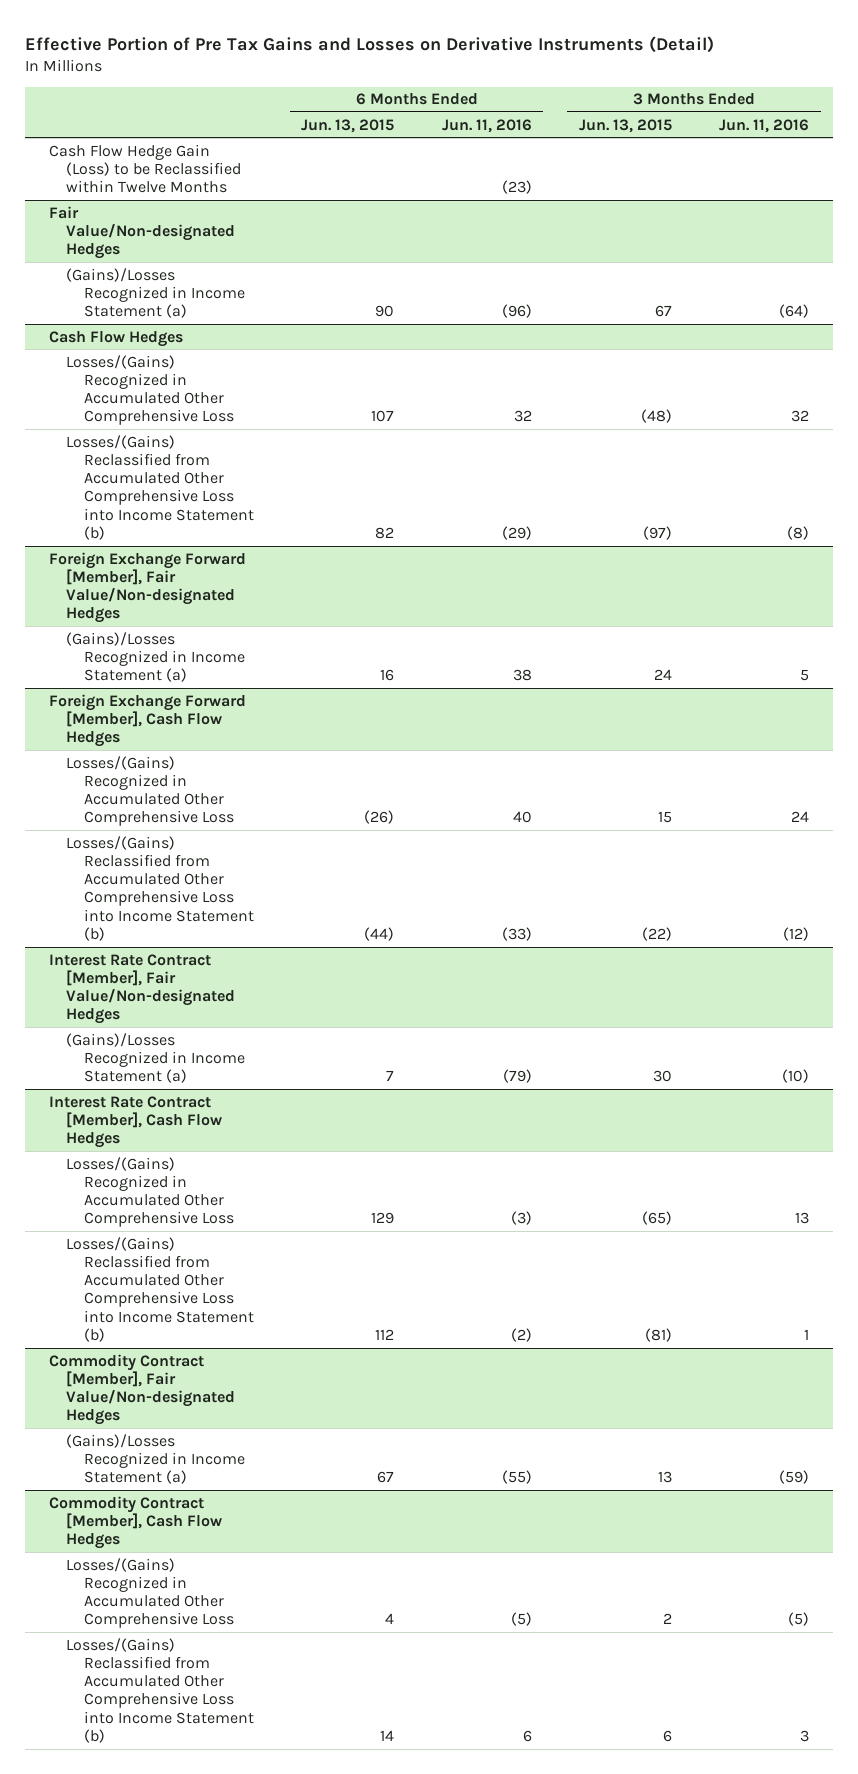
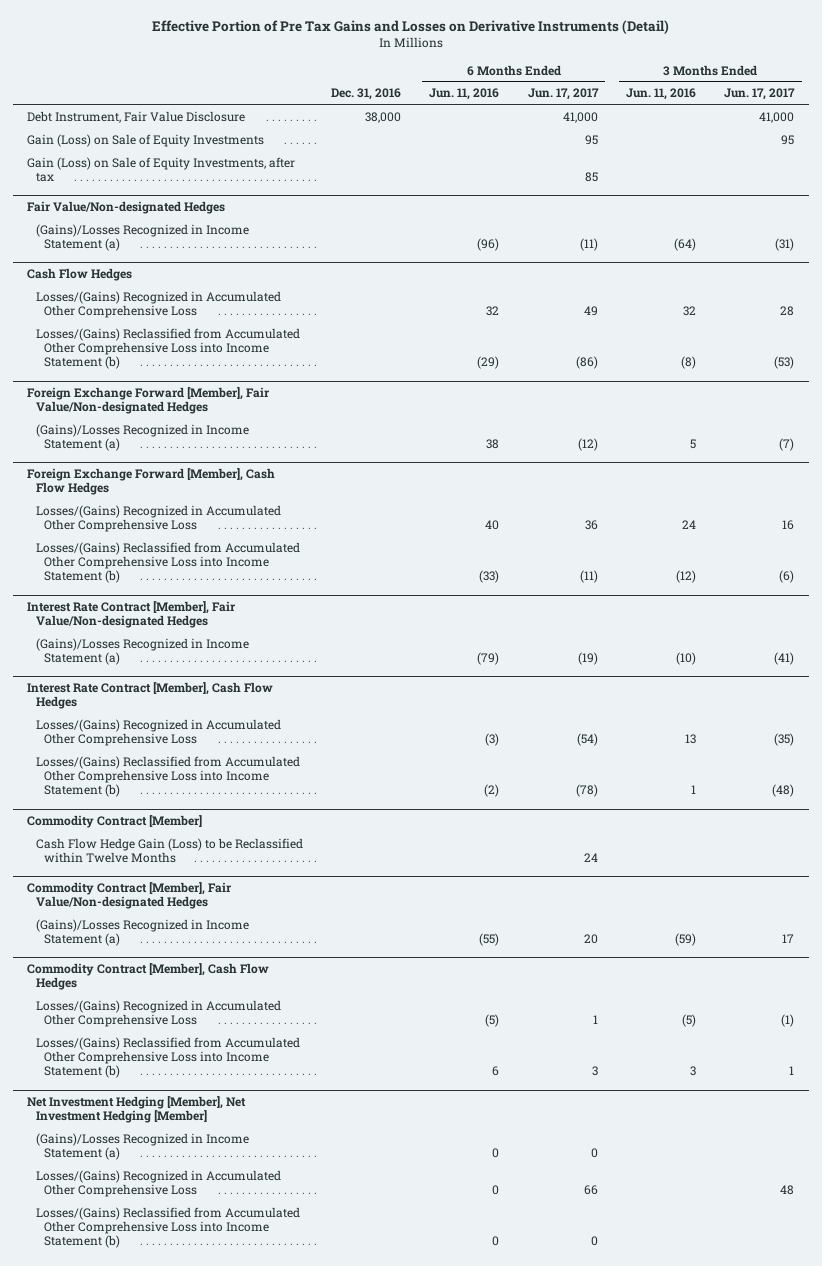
[301,118,395,133] Jun. 13, 2015 -> none
[578,118,672,133] Jun. 13, 2015 -> none
none -> [331,88,402,101] Dec. 31, 2016
none -> [527,88,599,101] Jun. 17, 2017
none -> [724,88,796,101] Jun. 17, 2017
[48,143,242,194] Cash Flow Hedge Gain (Loss) to be Reclassified within Twelve Months -> none
none -> [27,110,246,123] Debt Instrument, Fair Value Disclosure
none -> [27,133,265,147] Gain (Loss) on Sale of Equity Investments
none -> [27,156,296,183] Gain (Loss) on Sale of Equity Investments, after tax
none -> [27,814,203,828] Commodity Contract [Member]
none -> [35,837,303,864] Cash Flow Hedge Gain (Loss) to be Reclassified within Twelve Months
none -> [27,1095,247,1124] Net Investment Hedging [Member], Net Investment Hedging [Member]
none -> [35,1132,249,1161] (Gains)/Losses Recognized in Income Statement (a)
none -> [35,1169,281,1198] Losses/(Gains) Recognized in Accumulated Other Comprehensive Loss
none -> [35,1206,300,1249] Losses/(Gains) Reclassified from Accumulated Other Comprehensive Loss into Income Statement (b)

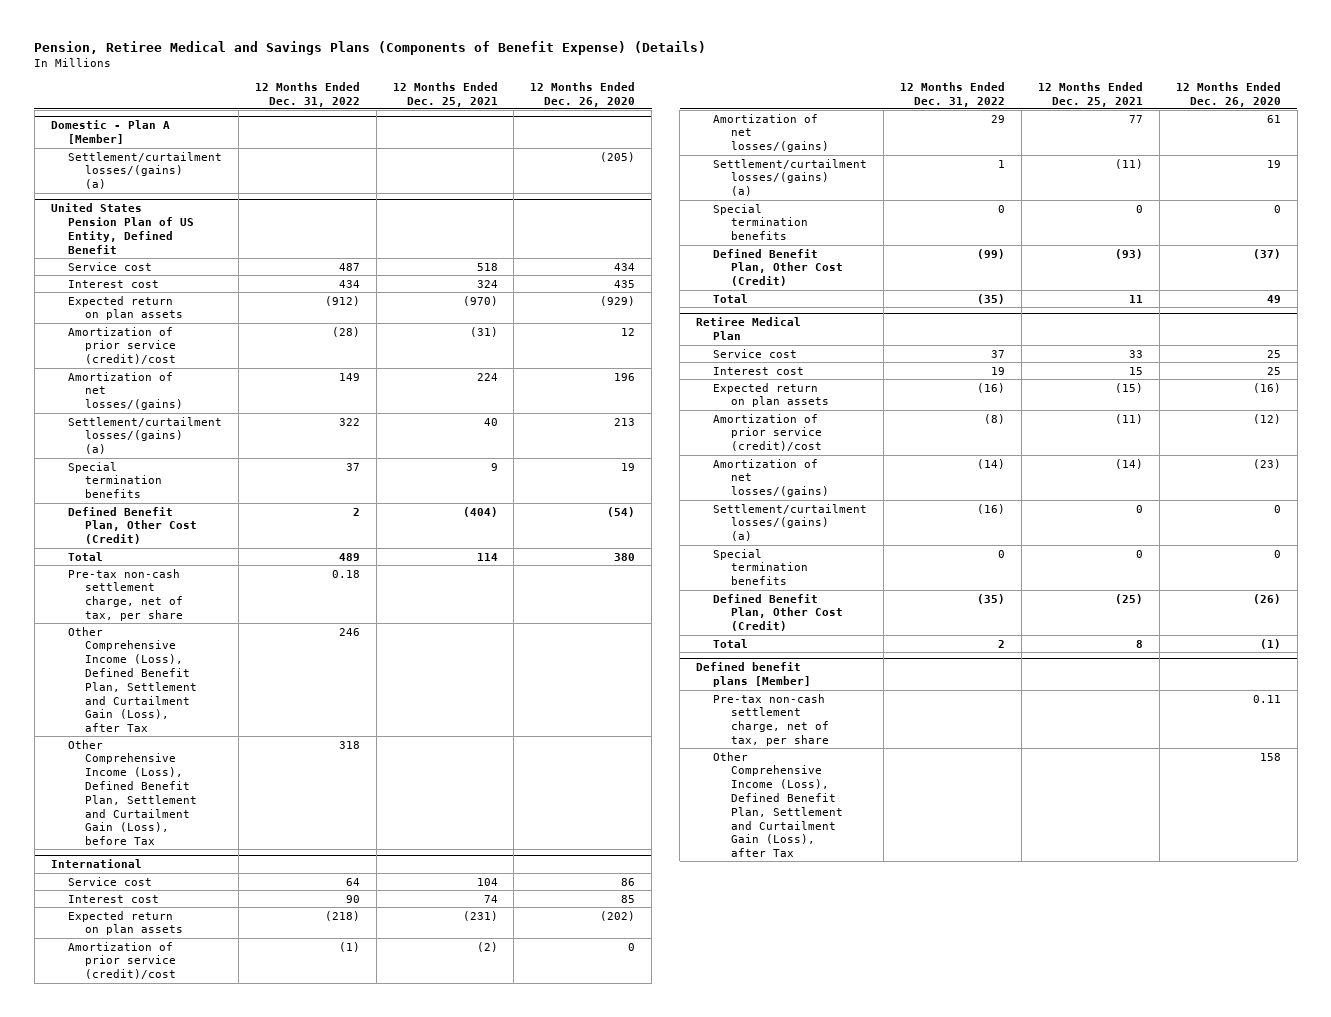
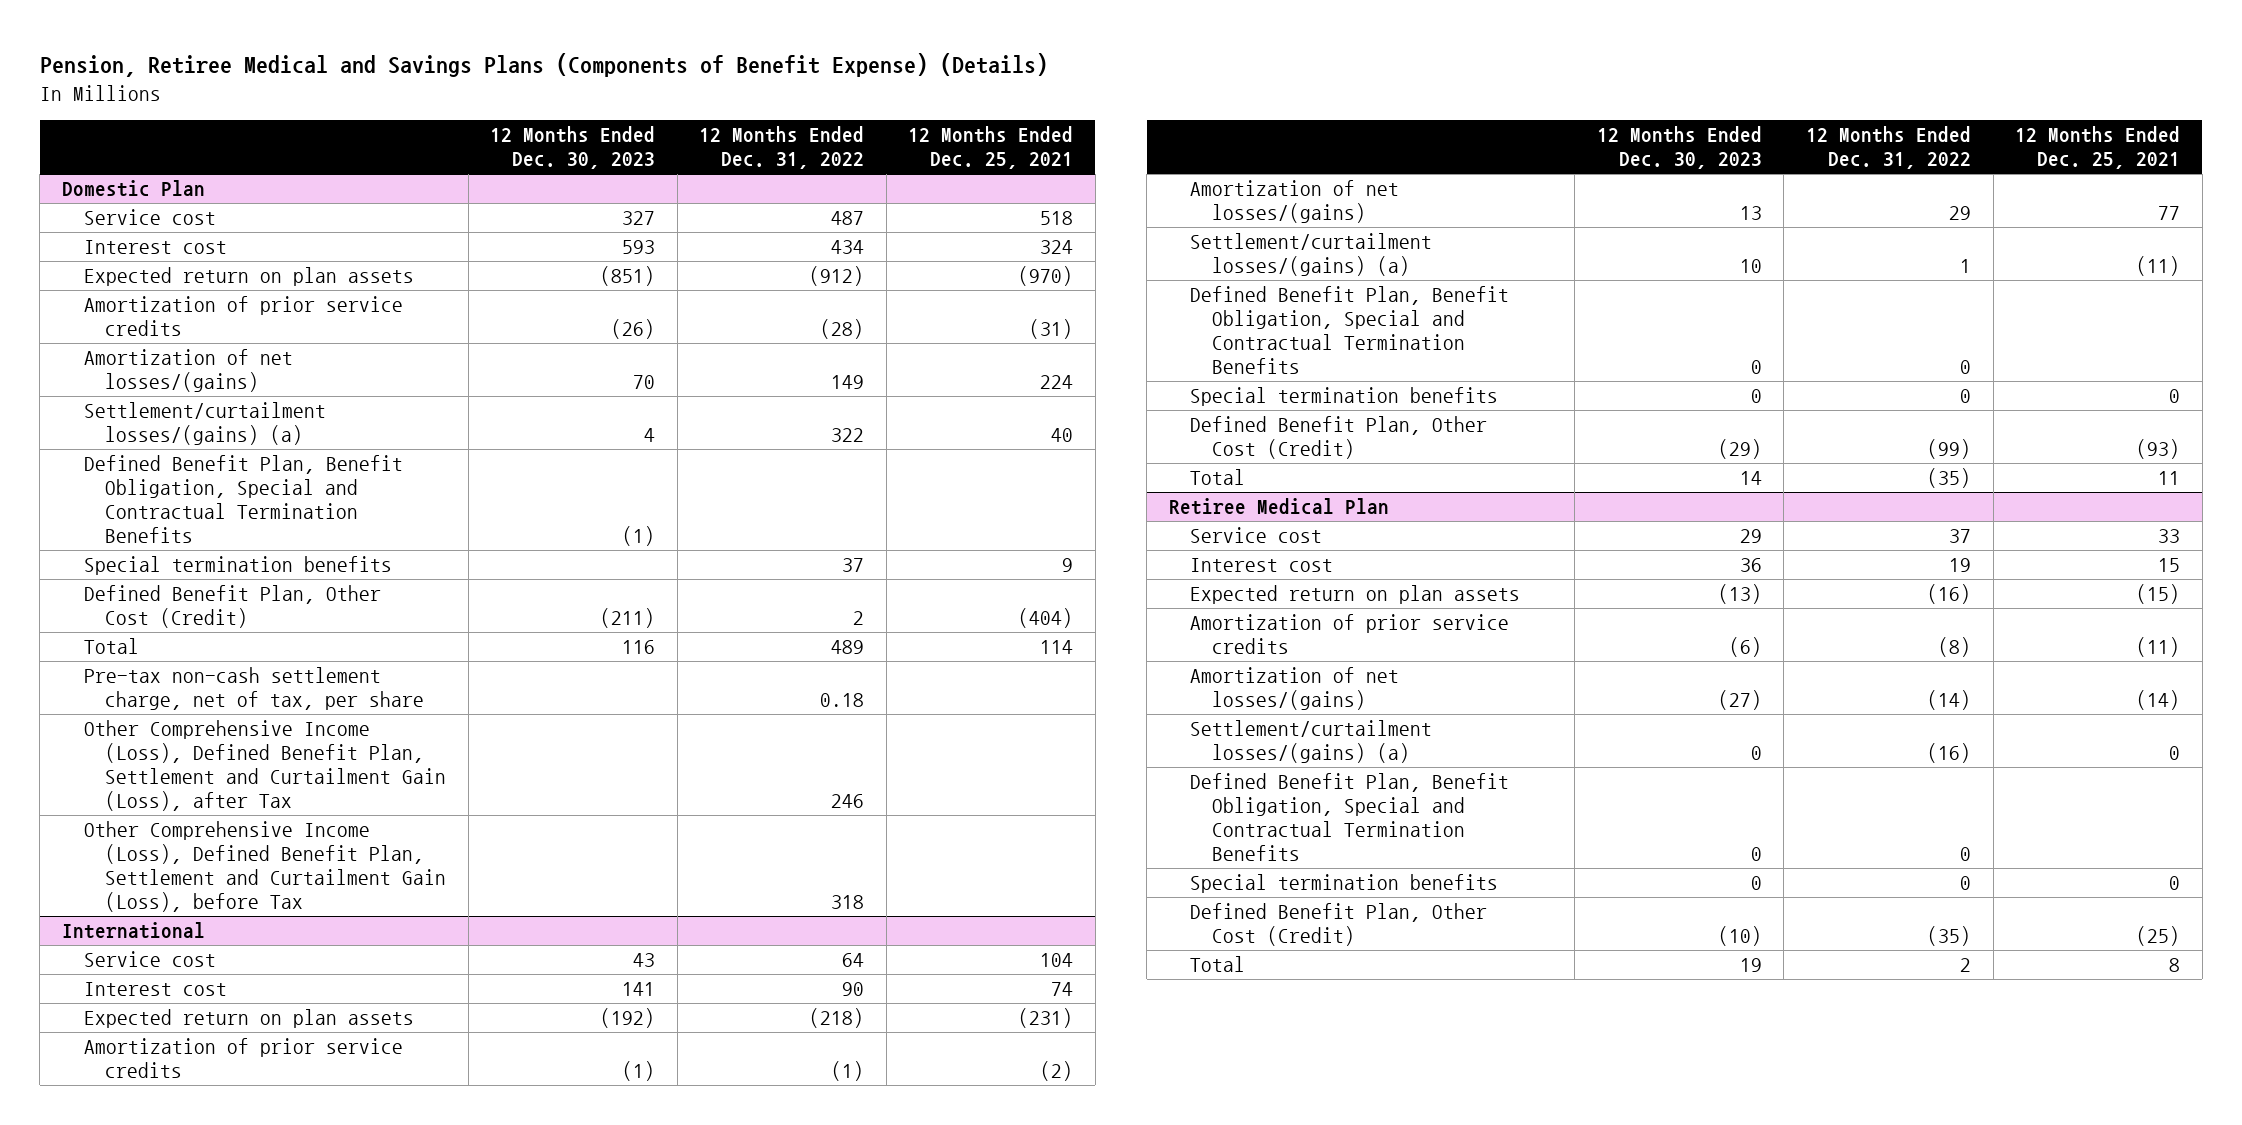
[530,81,636,107] 12 Months Ended Dec. 26, 2020 -> none
none -> [490,126,656,170] 12 Months Ended Dec. 30, 2023
[50,120,170,145] Domestic - Plan A [Member] -> none
[68,151,223,190] Settlement/curtailment losses/(gains) (a) -> none
[50,203,195,254] United States Pension Plan of US Entity, Defined Benefit -> [61,180,205,198] Domestic Plan
[68,326,177,365] Amortization of prior service (credit)/cost -> [83,296,403,337] Amortization of prior service credits
none -> [83,455,403,544] Defined Benefit Plan, Benefit Obligation, Special and Contractual Termination Benefits
[68,941,177,980] Amortization of prior service (credit)/cost -> [83,1038,403,1079] Amortization of prior service credits
none -> [1190,286,1510,375] Defined Benefit Plan, Benefit Obligation, Special and Contractual Termination Benefits
[713,413,822,452] Amortization of prior service (credit)/cost -> [1190,614,1510,655] Amortization of prior service credits
none -> [1190,773,1510,862] Defined Benefit Plan, Benefit Obligation, Special and Contractual Termination Benefits
[696,662,812,688] Defined benefit plans [Member] -> none
[713,693,829,746] Pre-tax non-cash settlement charge, net of tax, per share -> none
[713,751,843,858] Other Comprehensive Income (Loss), Defined Benefit Plan, Settlement and Curtailment Gain (Loss), after Tax -> none

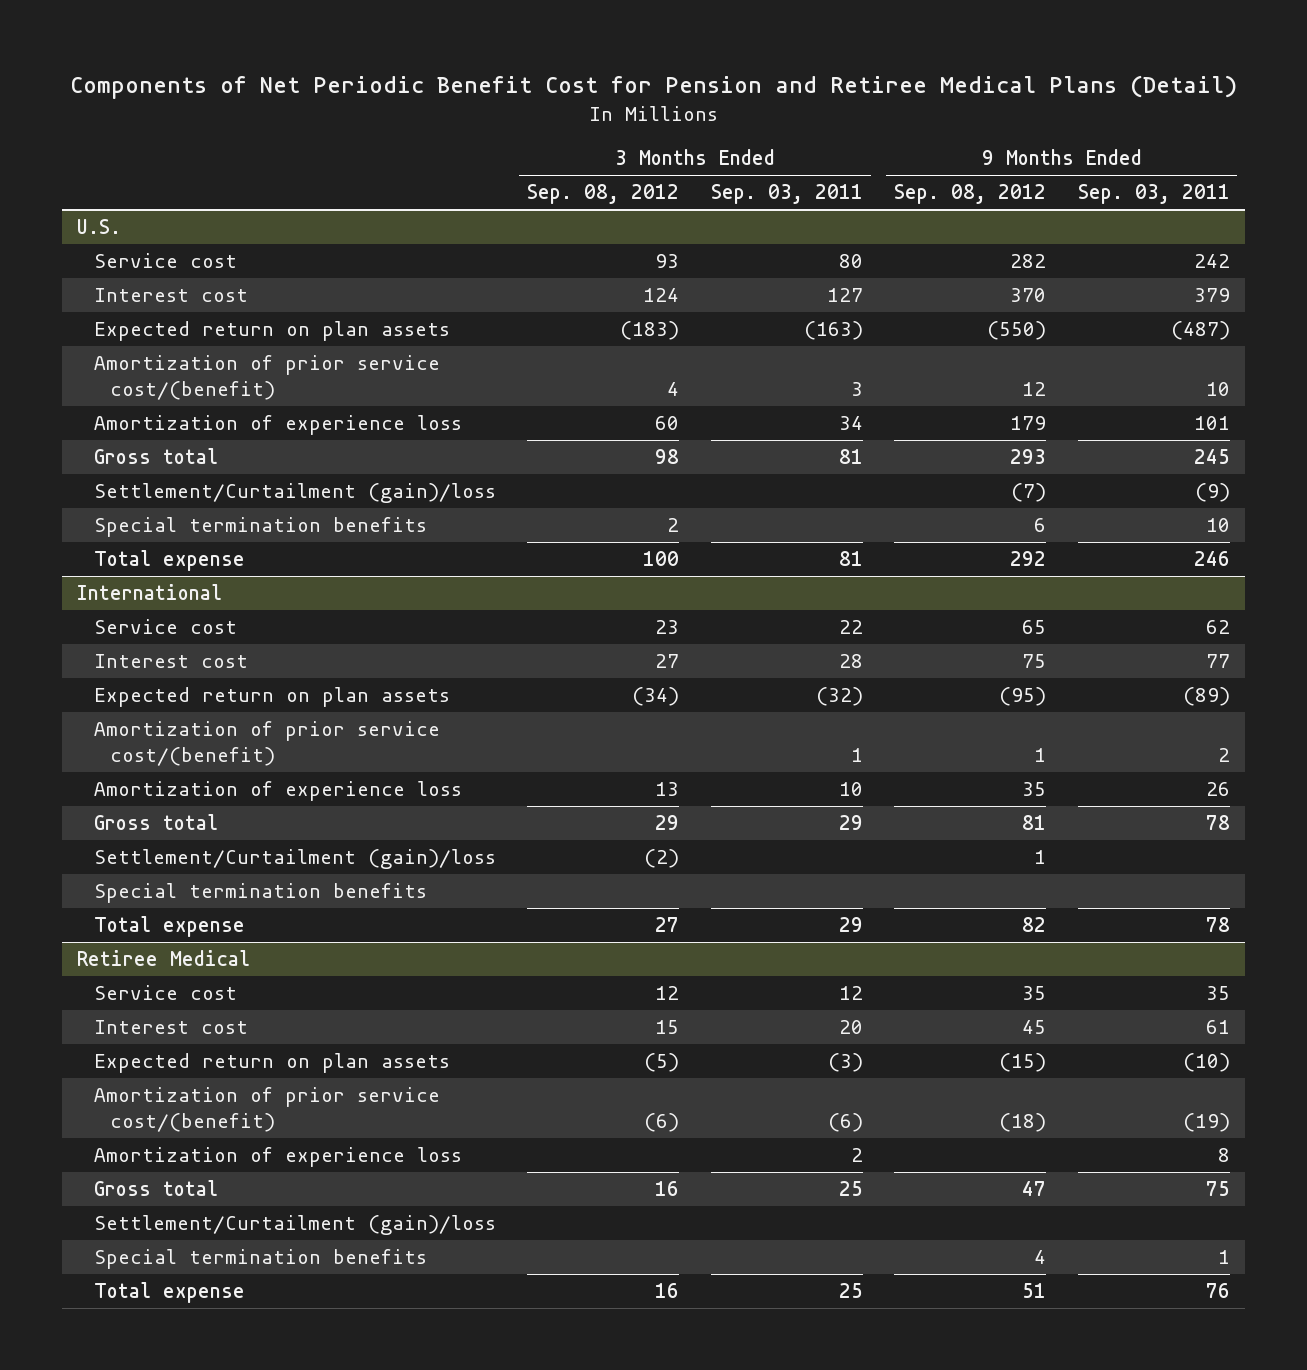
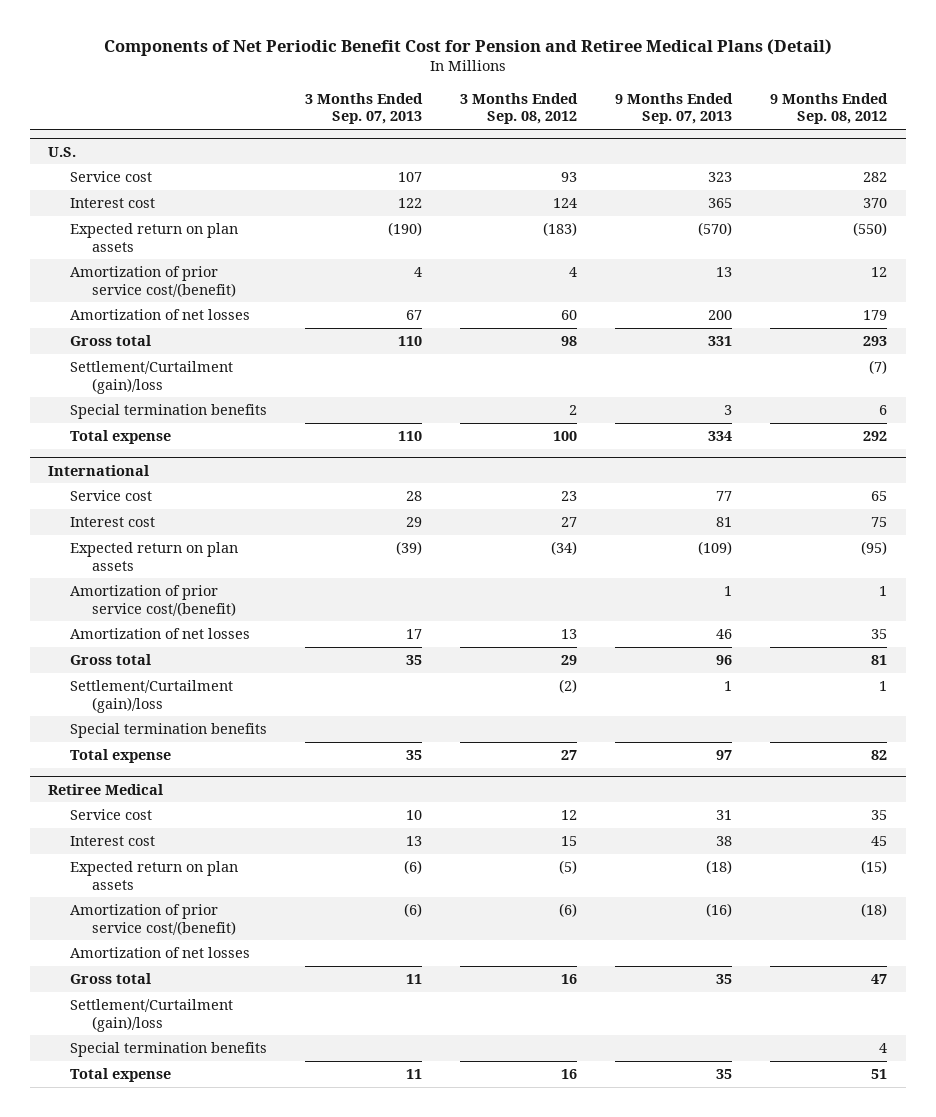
[710,184,863,205] Sep. 03, 2011 -> none
[1077,184,1230,205] Sep. 03, 2011 -> none
none -> [305,92,424,125] 3 Months Ended Sep. 07, 2013
none -> [615,92,734,125] 9 Months Ended Sep. 07, 2013
[93,415,462,436] Amortization of experience loss -> [70,308,251,320] Amortization of net losses
[93,781,462,802] Amortization of experience loss -> [70,627,251,639] Amortization of net losses
[93,1147,462,1168] Amortization of experience loss -> [70,946,251,958] Amortization of net losses

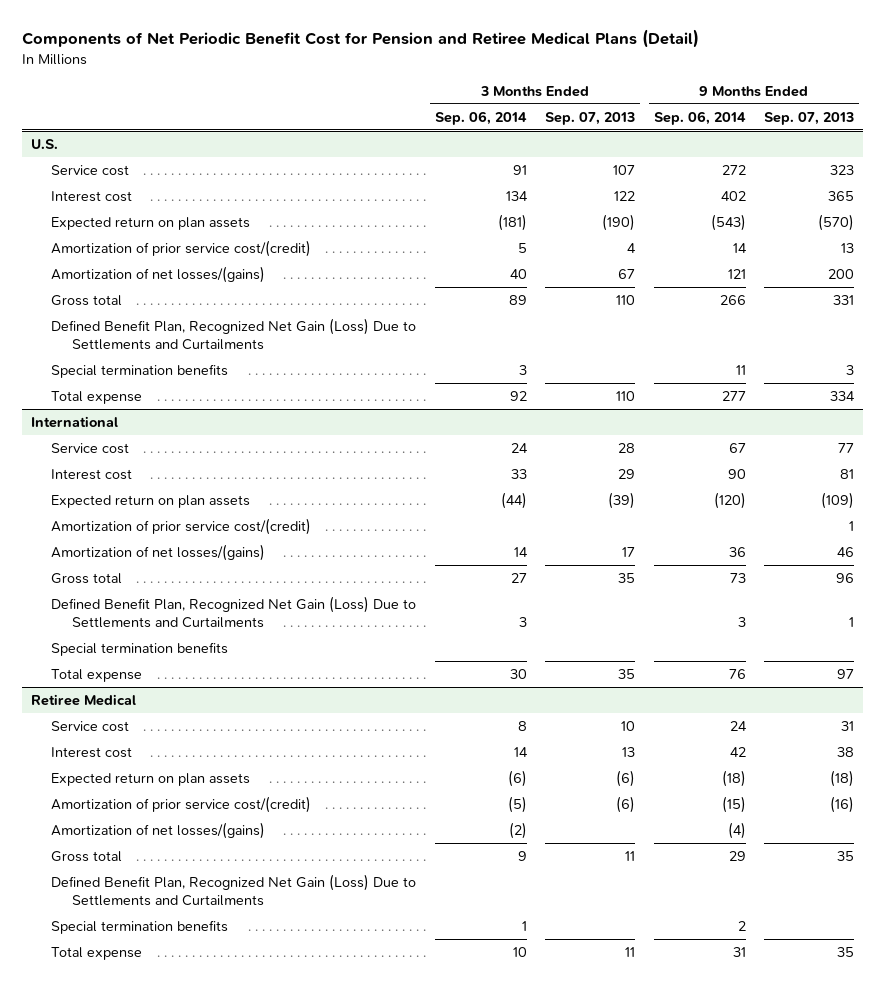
[460,92,579,125] 3 Months Ended Sep. 08, 2012 -> none
[770,92,889,125] 9 Months Ended Sep. 08, 2012 -> none
none -> [434,110,527,125] Sep. 06, 2014
none -> [653,110,746,125] Sep. 06, 2014
[70,265,237,297] Amortization of prior service cost/(benefit) -> [51,239,312,257] Amortization of prior service cost/(credit)
[70,308,251,320] Amortization of net losses -> [51,265,266,283] Amortization of net losses/(gains)
[70,360,234,394] Settlement/Curtailment (gain)/loss -> [51,317,417,351] Defined Benefit Plan, Recognized Net Gain (Loss) Due to Settlements and Curtailments
[70,584,237,616] Amortization of prior service cost/(benefit) -> [51,517,312,535] Amortization of prior service cost/(credit)
[70,627,251,639] Amortization of net losses -> [51,543,266,561] Amortization of net losses/(gains)
[70,679,234,713] Settlement/Curtailment (gain)/loss -> [51,595,417,629] Defined Benefit Plan, Recognized Net Gain (Loss) Due to Settlements and Curtailments
[70,903,237,935] Amortization of prior service cost/(benefit) -> [51,795,312,813] Amortization of prior service cost/(credit)
[70,946,251,958] Amortization of net losses -> [51,821,266,839] Amortization of net losses/(gains)
[70,998,234,1032] Settlement/Curtailment (gain)/loss -> [51,873,417,907] Defined Benefit Plan, Recognized Net Gain (Loss) Due to Settlements and Curtailments

